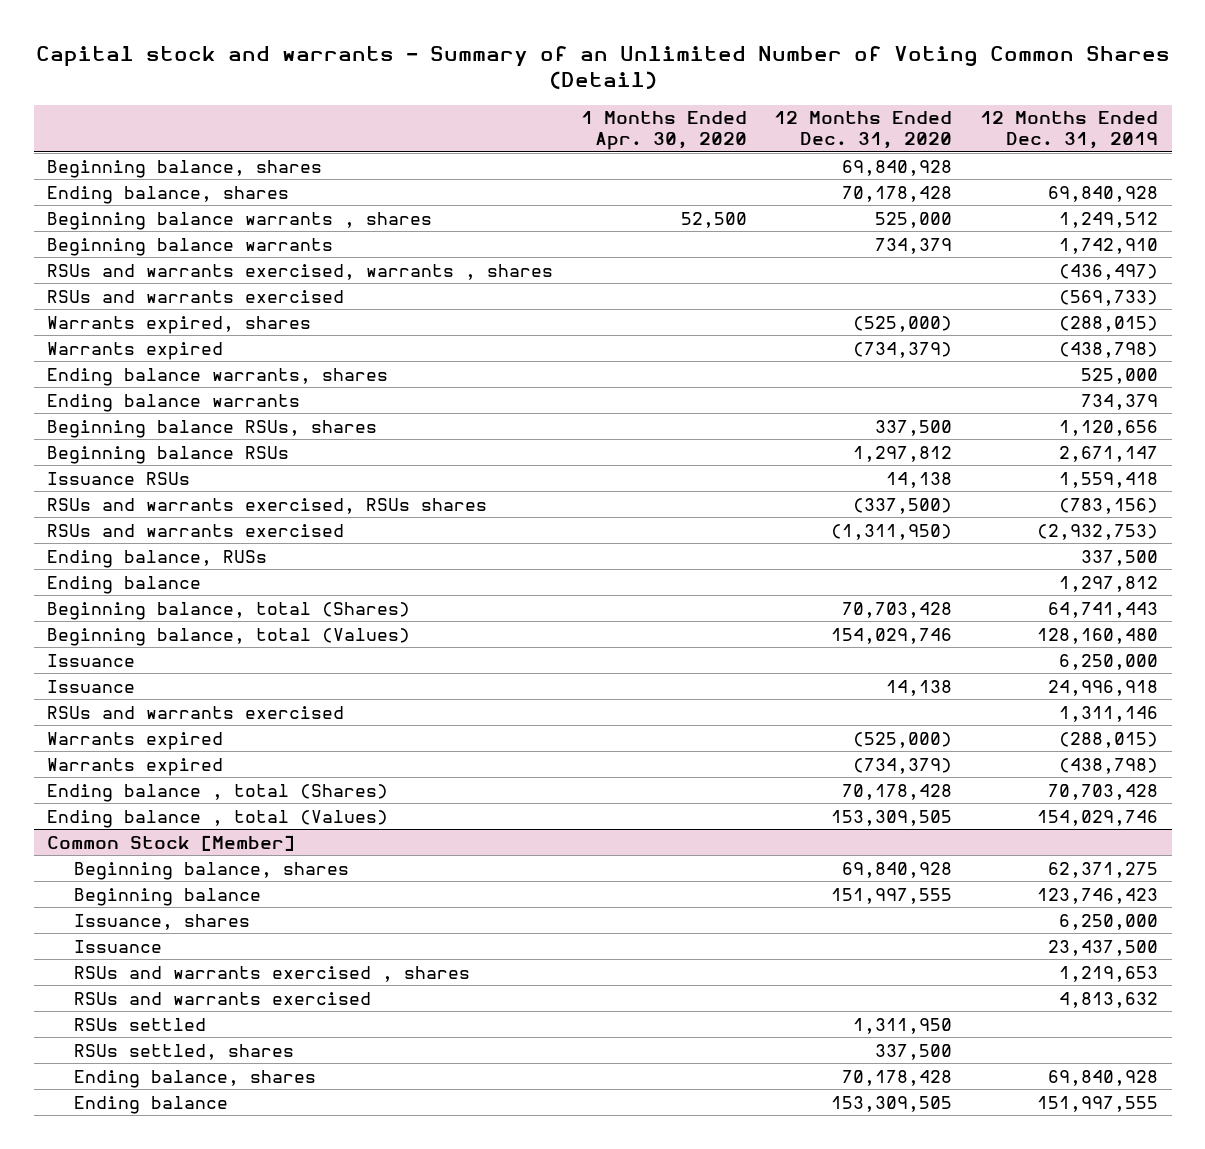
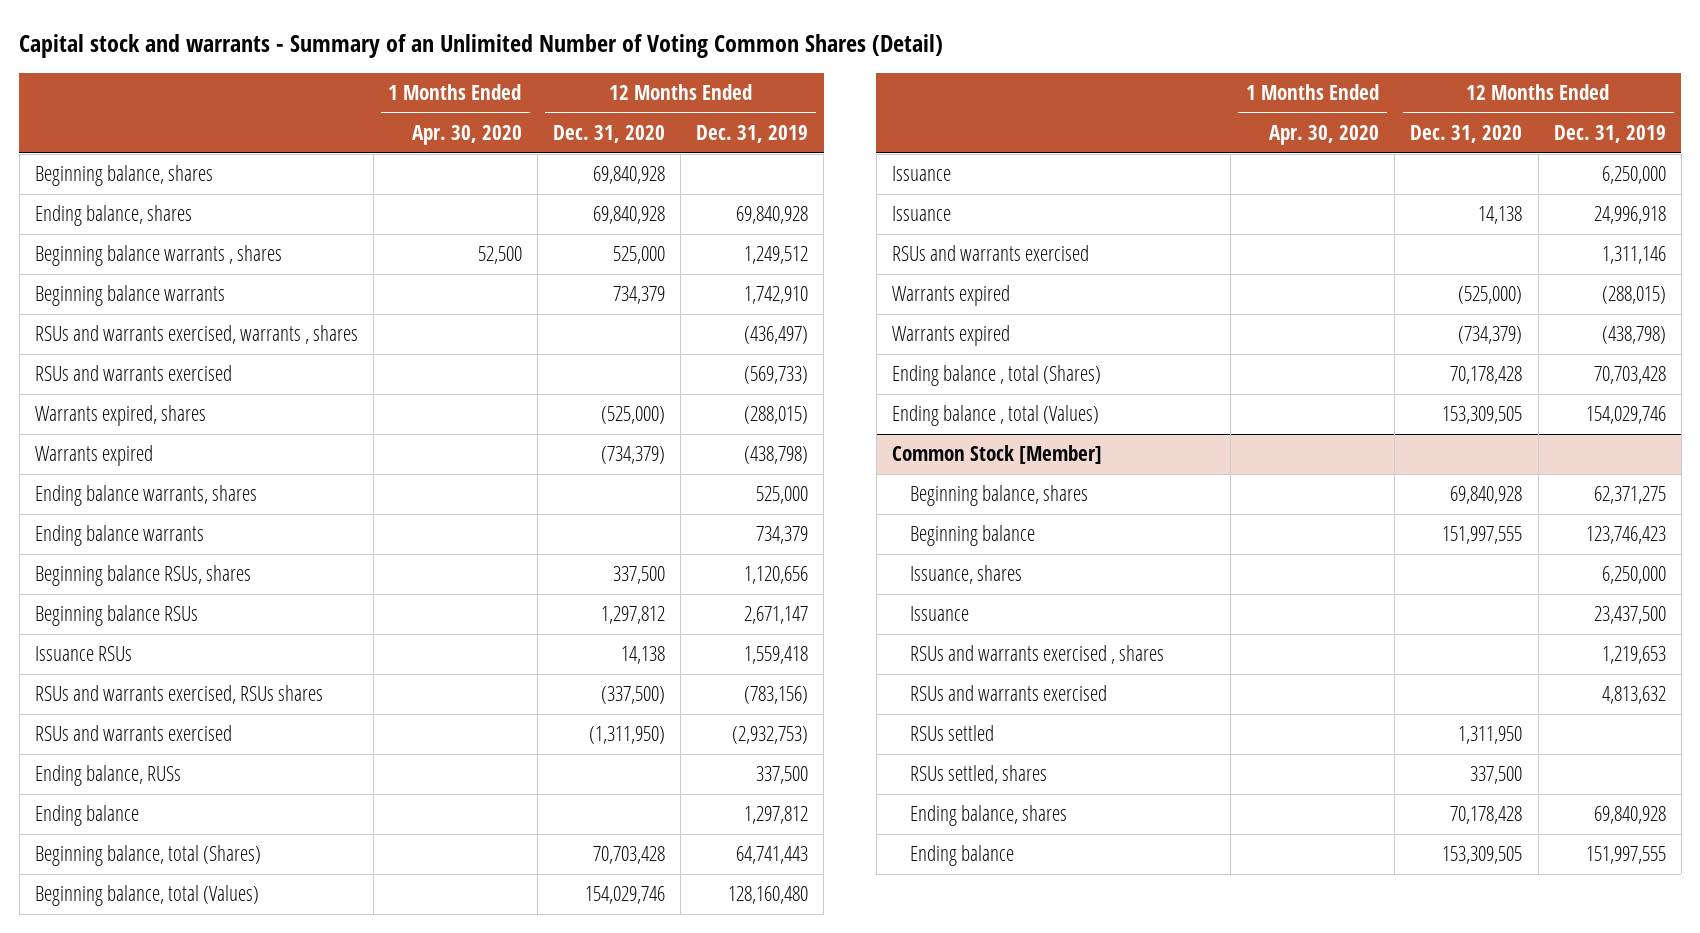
[842,185,953,202] 70,178,428 -> [593,206,666,225] 69,840,928

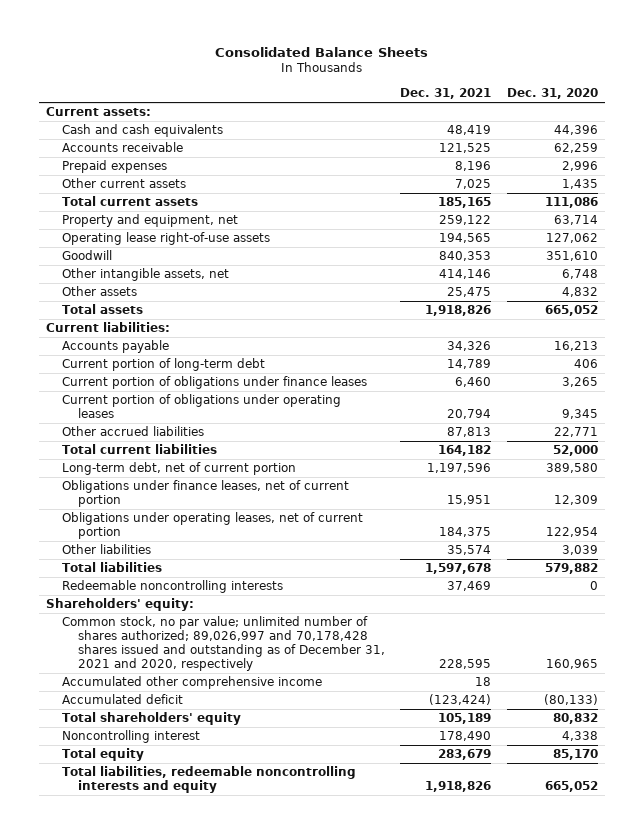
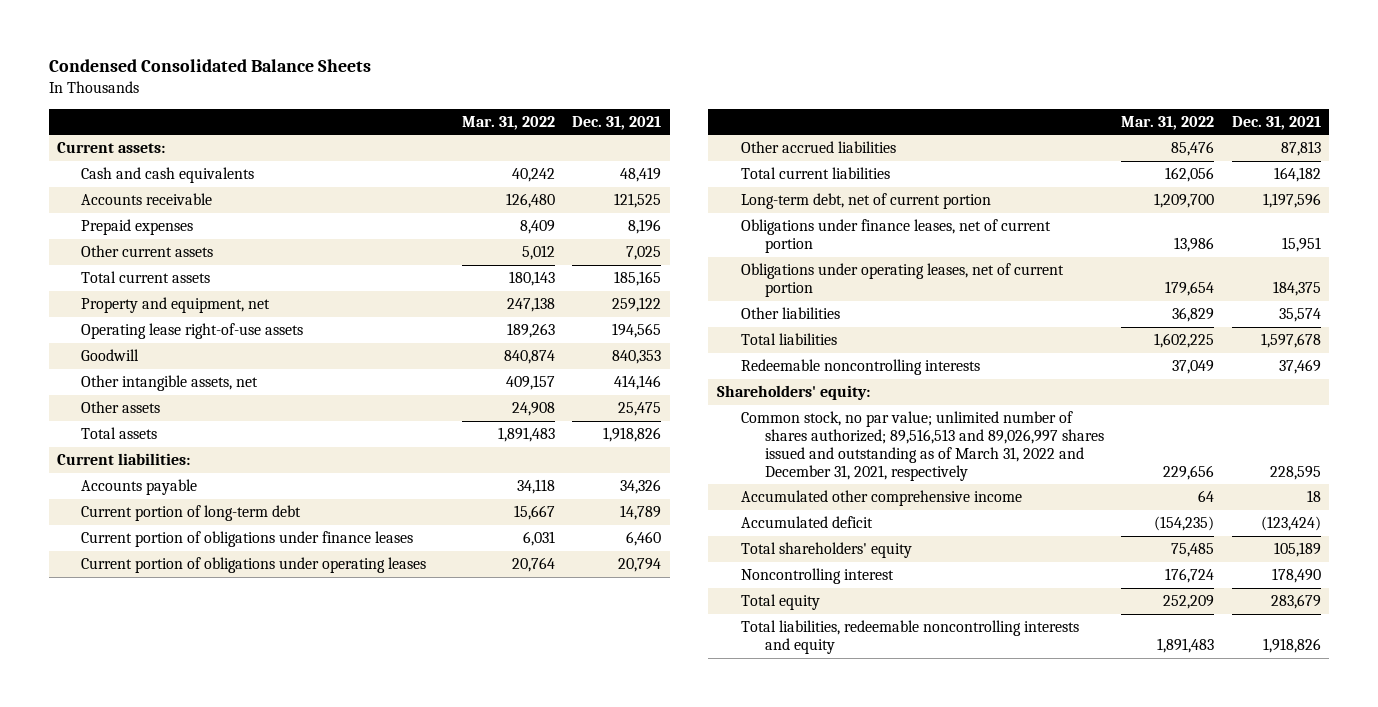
[215,46,429,57] Consolidated Balance Sheets -> [48,59,371,73] Condensed Consolidated Balance Sheets
[506,88,598,100] Dec. 31, 2020 -> none
none -> [461,115,555,130] Mar. 31, 2022
[62,616,386,671] Common stock, no par value; unlimited number of shares authorized; 89,026,997 and 70,178,428 shares issued and outstanding as of December 31, 2021 and 2020, respectively -> [740,411,1104,481] Common stock, no par value; unlimited number of shares authorized; 89,516,513 and 89,026,997 shares issued and outstanding as of March 31, 2022 and December 31, 2021, respectively

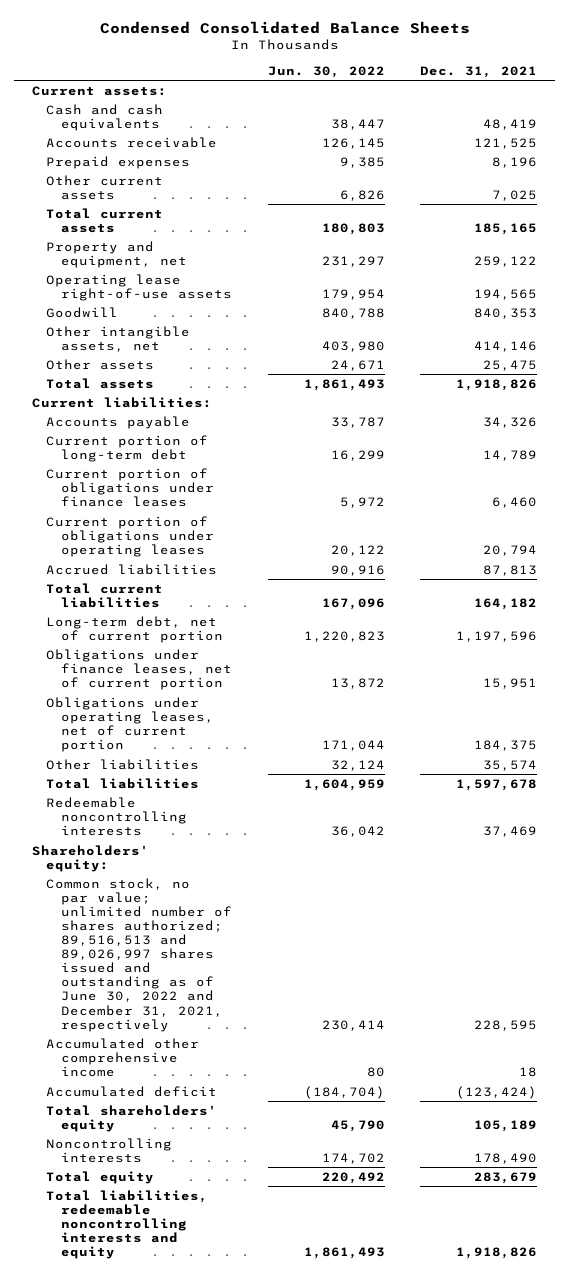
[461,115,555,130] Mar. 31, 2022 -> none
none -> [267,65,385,78] Jun. 30, 2022
[740,141,896,154] Other accrued liabilities -> [46,563,218,575] Accrued liabilities
[740,411,1104,481] Common stock, no par value; unlimited number of shares authorized; 89,516,513 and 89,026,997 shares issued and outstanding as of March 31, 2022 and December 31, 2021, respectively -> [46,877,232,1032] Common stock, no par value; unlimited number of shares authorized; 89,516,513 and 89,026,997 shares issued and outstanding as of June 30, 2022 and December 31, 2021, respectively
[740,568,894,585] Noncontrolling interest -> [46,1137,173,1163] Noncontrolling interests

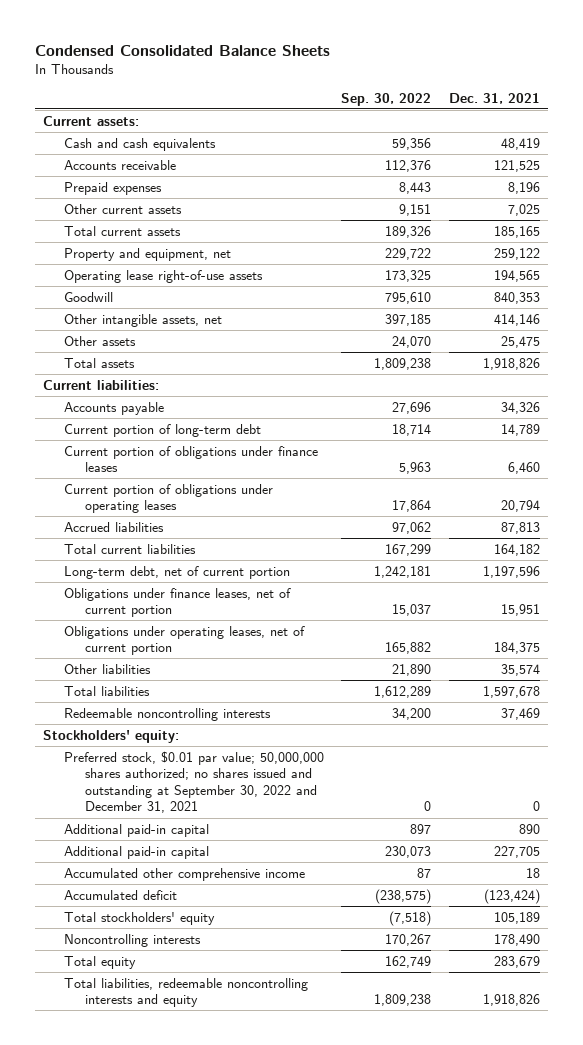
[267,65,385,78] Jun. 30, 2022 -> none
none -> [341,92,432,106] Sep. 30, 2022
[46,877,232,1032] Common stock, no par value; unlimited number of shares authorized; 89,516,513 and 89,026,997 shares issued and outstanding as of June 30, 2022 and December 31, 2021, respectively -> none
[31,844,149,872] Shareholders' equity: -> [43,729,180,743] Stockholders' equity:
none -> [64,750,325,814] Preferred stock, $0.01 par value; 50,000,000 shares authorized; no shares issued and outstanding at September 30, 2022 and December 31, 2021
none -> [64,823,210,837] Additional paid-in capital
none -> [64,845,210,859] Additional paid-in capital
[46,1104,218,1132] Total shareholders' equity -> [64,911,216,925] Total stockholders' equity

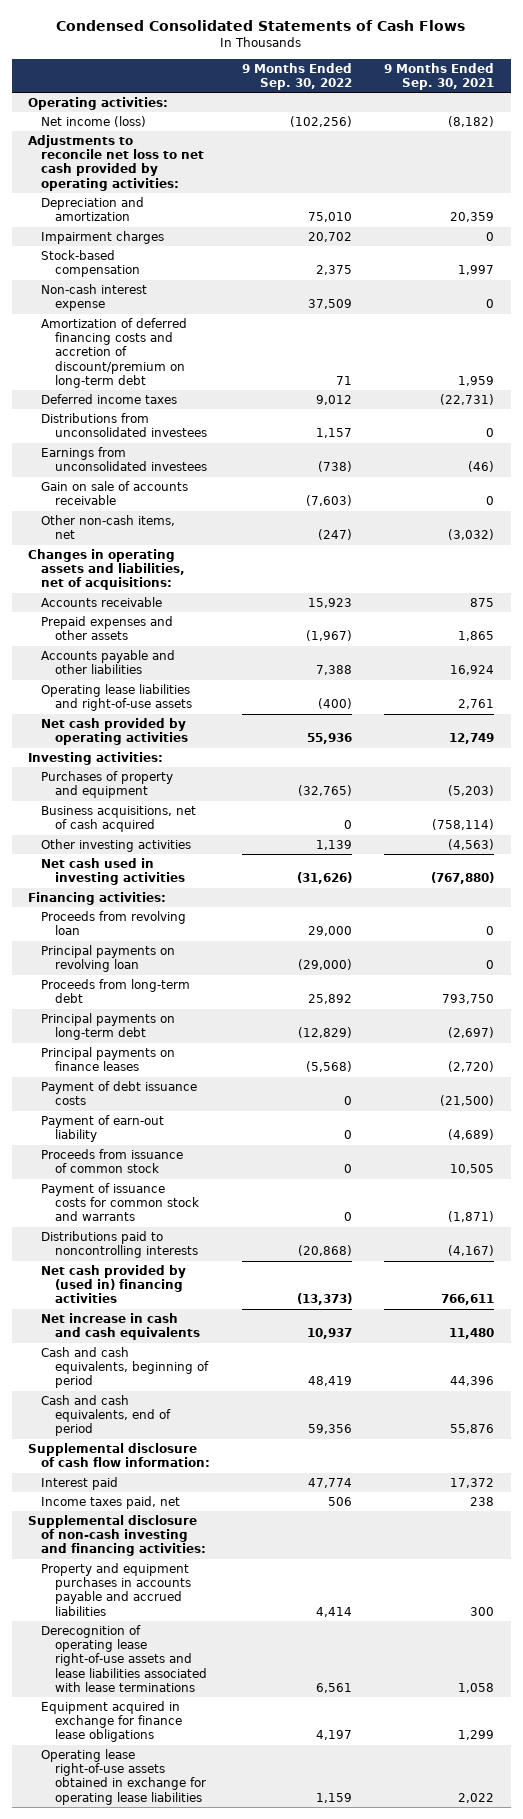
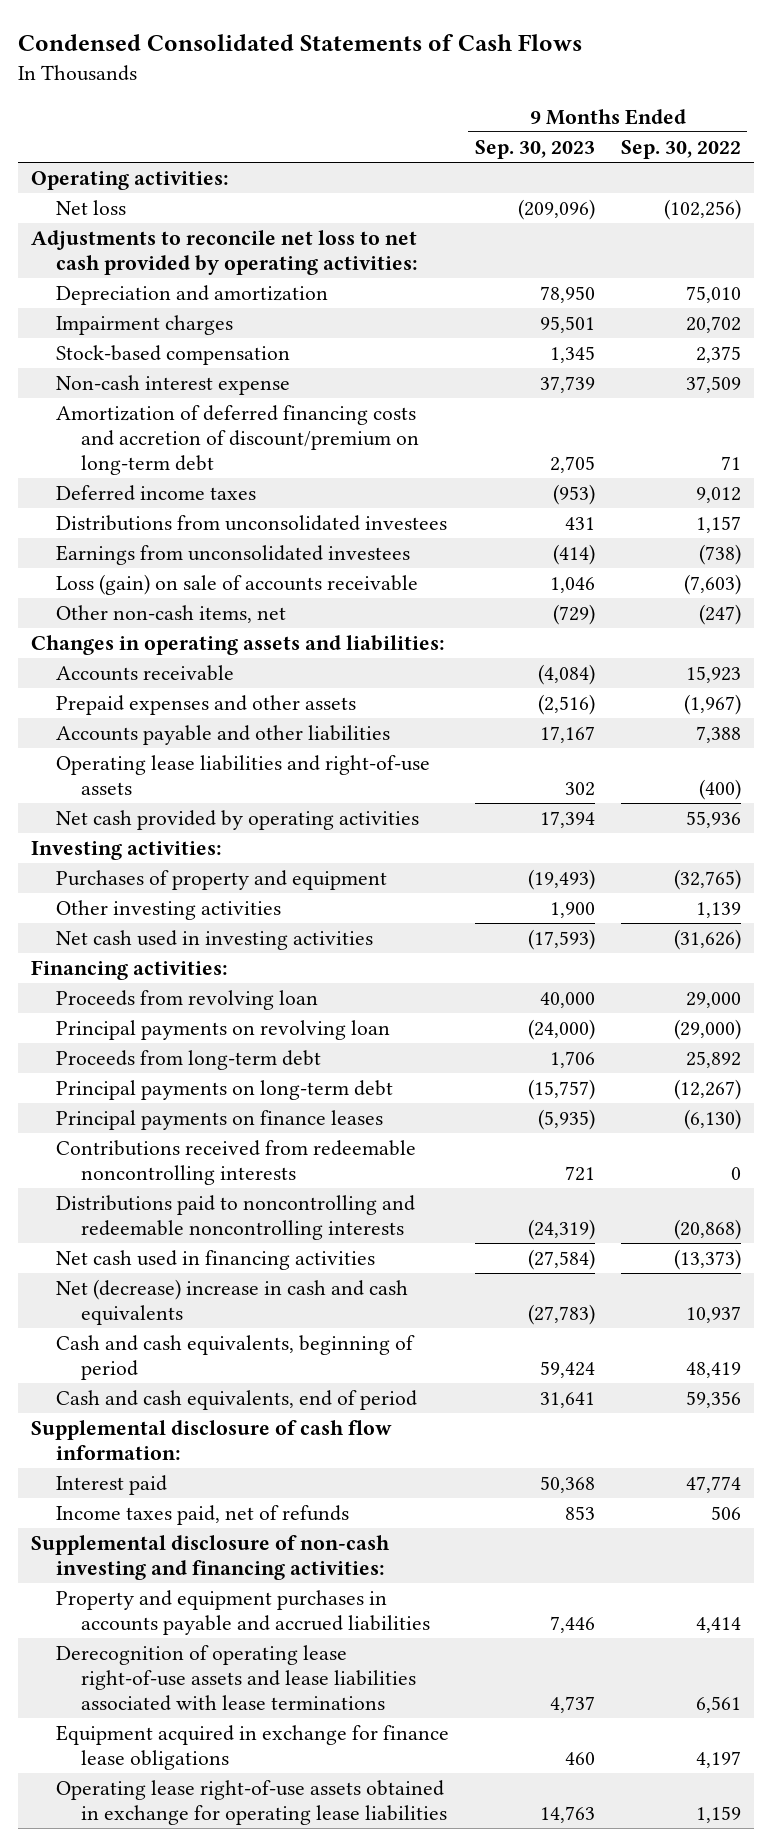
[384,62,495,90] 9 Months Ended Sep. 30, 2021 -> none
none -> [474,140,595,160] Sep. 30, 2023
[41,116,147,128] Net income (loss) -> [55,200,126,216] Net loss
[41,481,189,506] Gain on sale of accounts receivable -> [55,574,418,596] Loss (gain) on sale of accounts receivable
[28,549,186,591] Changes in operating assets and liabilities, net of acquisitions: -> [31,635,446,656] Changes in operating assets and liabilities:
[41,806,197,833] Business acquisitions, net of cash acquired -> none
[41,1081,198,1106] Payment of debt issuance costs -> none
[41,1115,165,1143] Payment of earn-out liability -> none
[41,1149,184,1174] Proceeds from issuance of common stock -> none
[41,1183,199,1222] Payment of issuance costs for common stock and warrants -> none
[298,1027,353,1039] (12,829) -> [673,1079,741,1101] (12,267)
[306,1061,353,1073] (5,568) -> [683,1109,741,1131] (6,130)
none -> [55,1140,416,1186] Contributions received from redeemable noncontrolling interests
[41,1231,198,1259] Distributions paid to noncontrolling interests -> [55,1195,415,1241] Distributions paid to noncontrolling and redeemable noncontrolling interests
[41,1265,187,1304] Net cash provided by (used in) financing activities -> [55,1250,375,1271] Net cash used in financing activities
[41,1313,200,1341] Net increase in cash and cash equivalents -> [55,1279,408,1326] Net (decrease) increase in cash and cash equivalents
[41,1496,181,1510] Income taxes paid, net -> [55,1505,349,1526] Income taxes paid, net of refunds

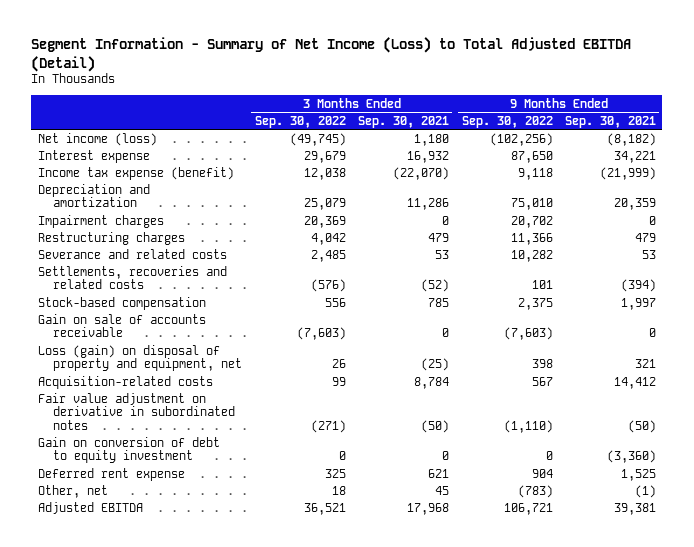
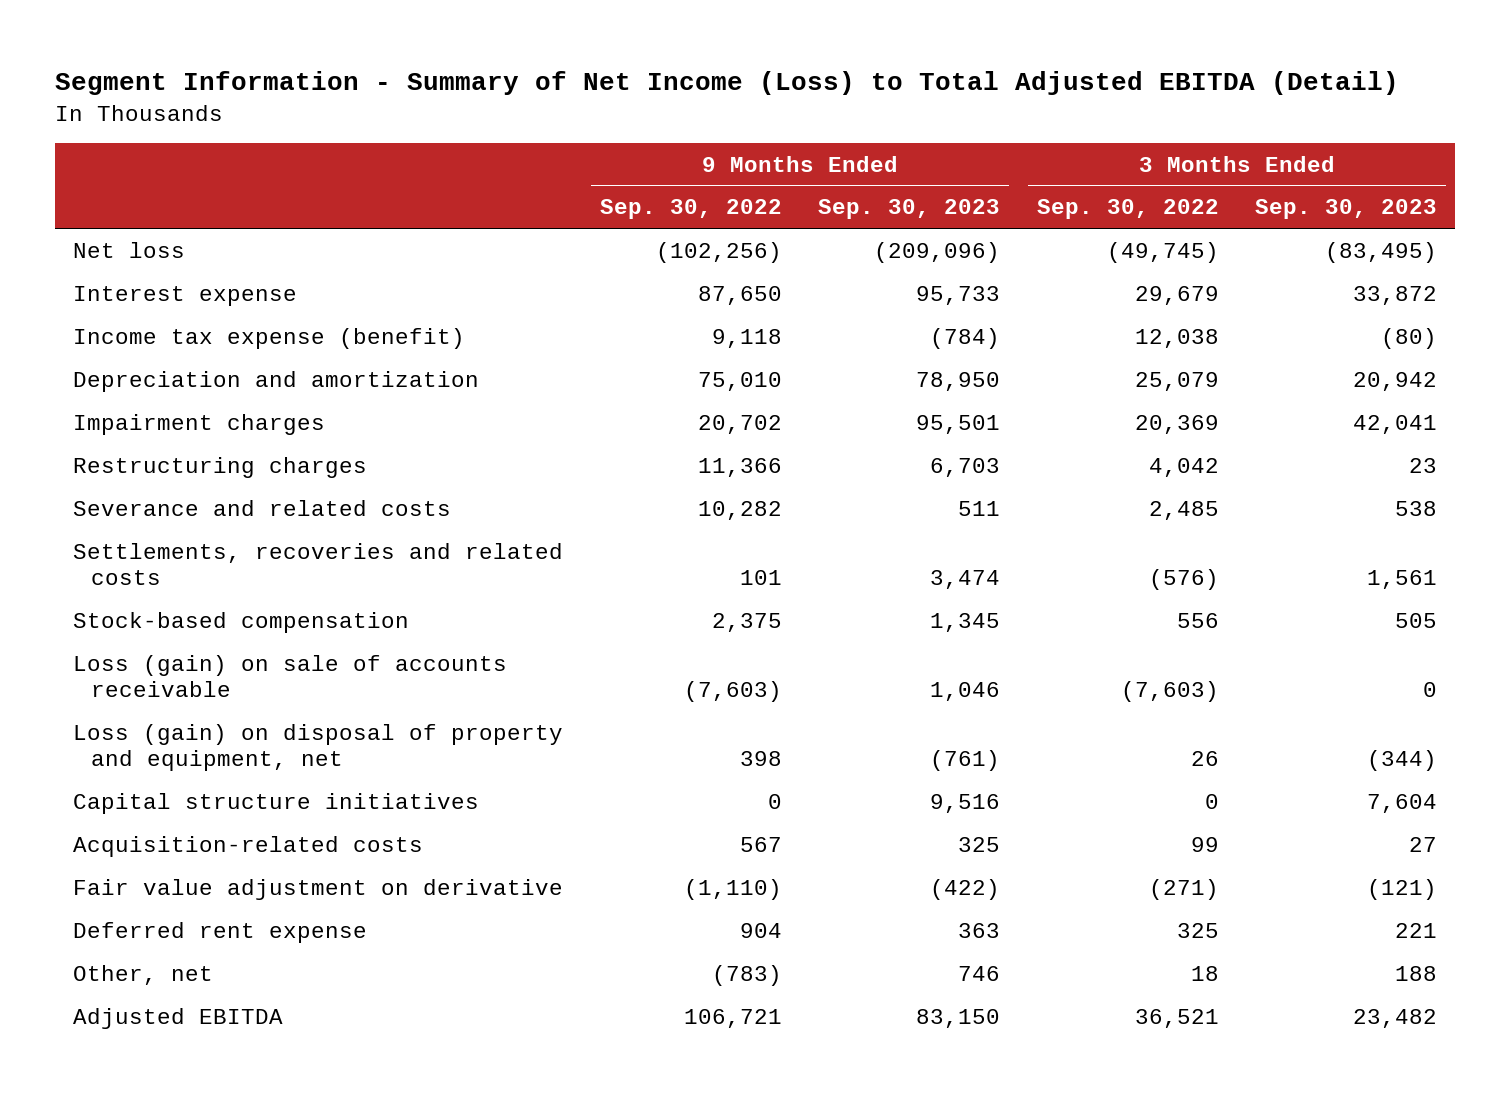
[358,115,450,128] Sep. 30, 2021 -> none
[564,115,656,128] Sep. 30, 2021 -> none
none -> [818,199,1001,220] Sep. 30, 2023
none -> [1255,199,1438,220] Sep. 30, 2023
[37,132,157,146] Net income (loss) -> [73,241,186,258] Net loss
[37,313,206,338] Gain on sale of accounts receivable -> [73,654,508,698] Loss (gain) on sale of accounts receivable
none -> [73,792,480,814] Capital structure initiatives
[37,436,220,464] Gain on conversion of debt to equity investment -> none
[37,392,236,430] Fair value adjustment on derivative in subordinated notes -> [73,878,564,900] Fair value adjustment on derivative

